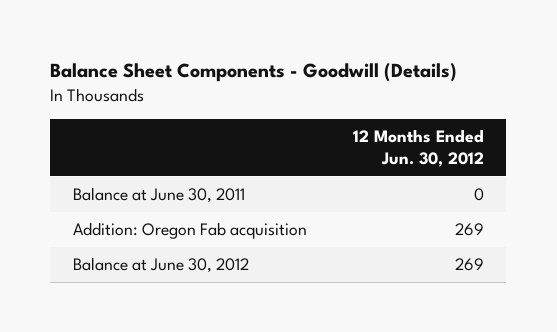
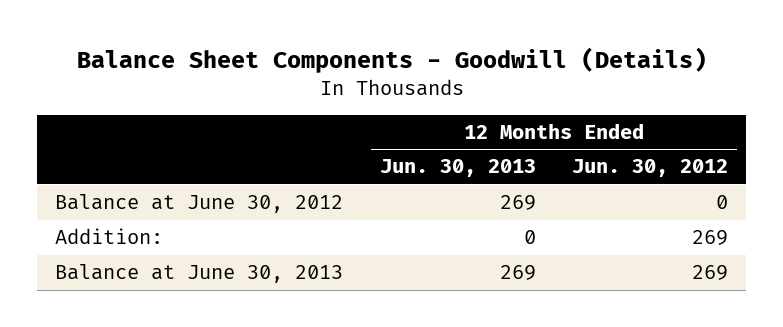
none -> [379,159,536,178] Jun. 30, 2013
[72,187,245,204] Balance at June 30, 2011 -> [55,194,344,214] Balance at June 30, 2012
[72,222,307,240] Addition: Oregon Fab acquisition -> [55,228,164,245] Addition:
[72,257,249,274] Balance at June 30, 2012 -> [55,264,344,284] Balance at June 30, 2013

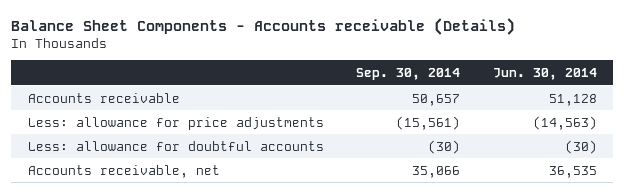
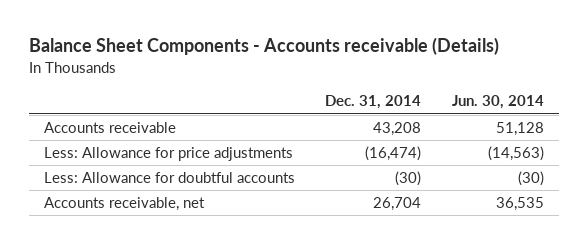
[356,67,461,80] Sep. 30, 2014 -> none
none -> [325,95,422,110] Dec. 31, 2014
[27,116,324,130] Less: allowance for price adjustments -> [43,147,293,162] Less: Allowance for price adjustments
[27,140,324,151] Less: allowance for doubtful accounts -> [43,172,295,184] Less: Allowance for doubtful accounts

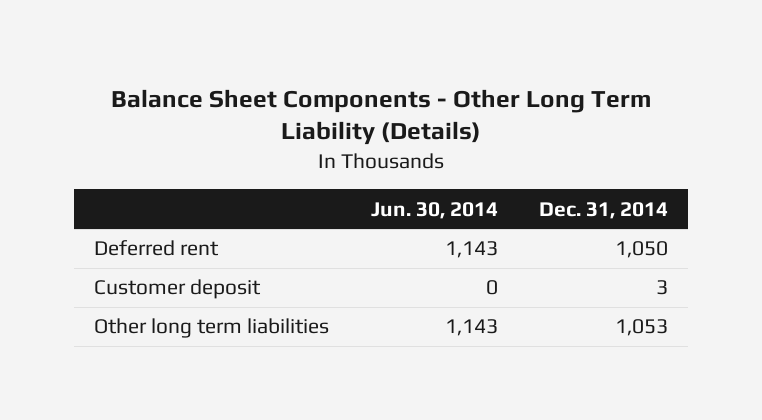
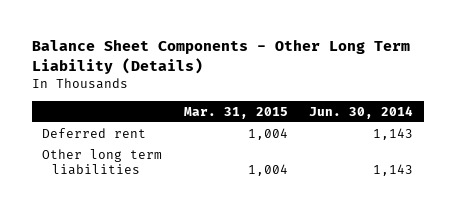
[538,201,668,219] Dec. 31, 2014 -> none
none -> [183,106,288,119] Mar. 31, 2015
[94,279,262,300] Customer deposit -> none

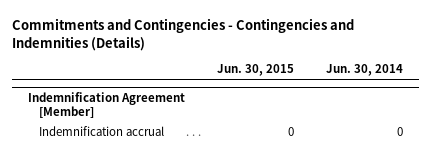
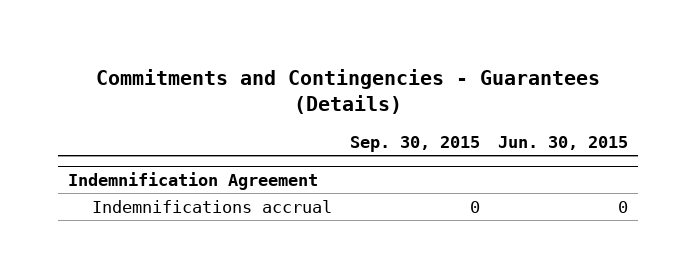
[12,17,355,51] Commitments and Contingencies - Contingencies and Indemnities (Details) -> [96,68,601,115] Commitments and Contingencies - Guarantees (Details)
[326,64,404,77] Jun. 30, 2014 -> none
none -> [350,135,481,152] Sep. 30, 2015
[28,91,186,119] Indemnification Agreement [Member] -> [67,172,318,191] Indemnification Agreement
[39,126,165,137] Indemnification accrual -> [91,199,332,213] Indemnifications accrual

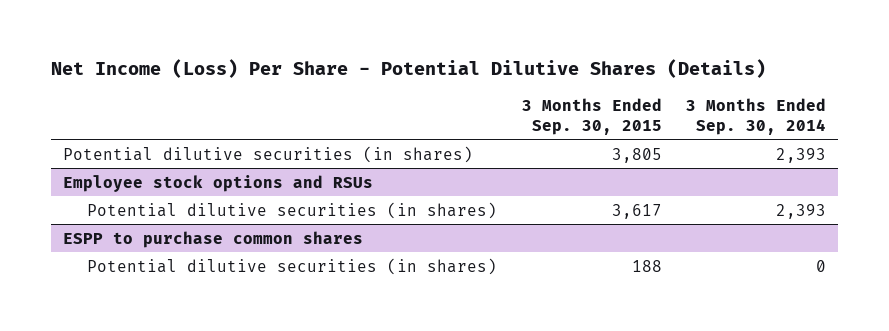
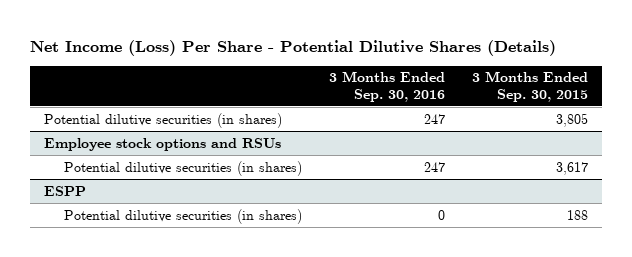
[686,97,827,135] 3 Months Ended Sep. 30, 2014 -> none
none -> [329,71,446,102] 3 Months Ended Sep. 30, 2016
[63,230,364,248] ESPP to purchase common shares -> [43,185,86,196] ESPP

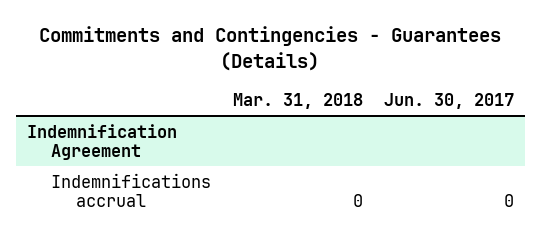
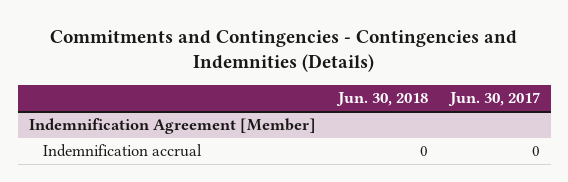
[39,25,502,71] Commitments and Contingencies - Guarantees (Details) -> [50,30,518,73] Commitments and Contingencies - Contingencies and Indemnities (Details)
[232,92,363,109] Mar. 31, 2018 -> none
none -> [335,92,428,107] Jun. 30, 2018
[26,123,177,160] Indemnification Agreement -> [28,118,316,135] Indemnification Agreement [Member]
[51,172,212,207] Indemnifications accrual -> [43,144,203,158] Indemnification accrual

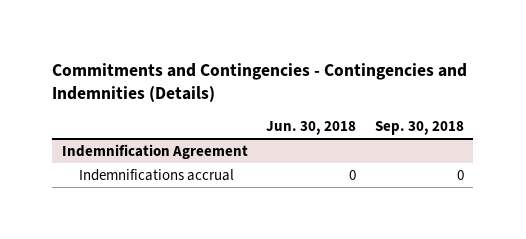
[447,92,540,107] Jun. 30, 2017 -> none
none -> [375,121,465,136] Sep. 30, 2018
[28,118,316,135] Indemnification Agreement [Member] -> [61,144,248,160] Indemnification Agreement
[43,144,203,158] Indemnification accrual -> [79,169,235,182] Indemnifications accrual

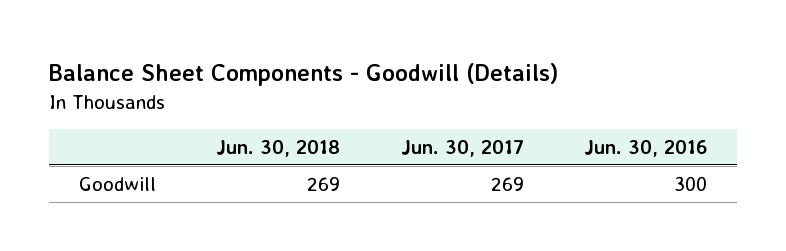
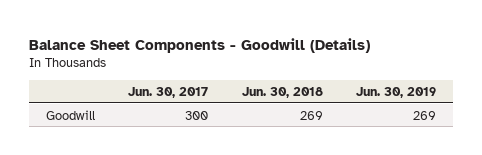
[583,139,707,157] Jun. 30, 2016 -> none
none -> [355,86,436,98] Jun. 30, 2019
[490,176,524,191] 269 -> [185,110,209,120] 300

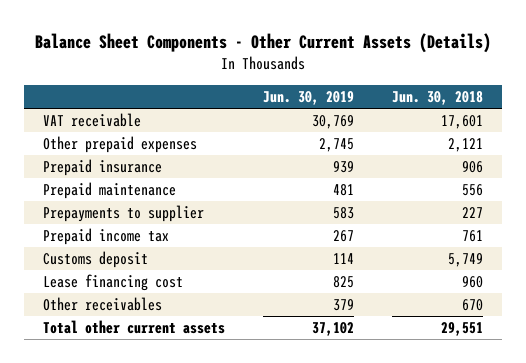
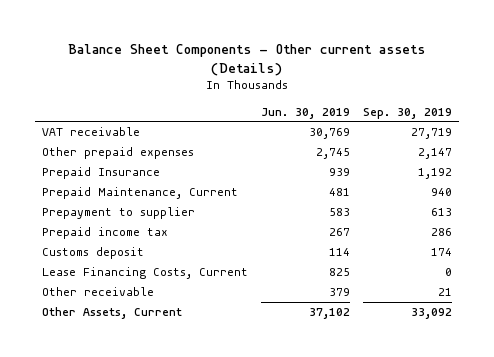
[35,33,492,54] Balance Sheet Components - Other Current Assets (Details) -> [67,43,425,76] Balance Sheet Components - Other current assets (Details)
[392,91,484,106] Jun. 30, 2018 -> none
none -> [363,107,453,119] Sep. 30, 2019
[42,159,162,177] Prepaid insurance -> [41,167,160,180] Prepaid Insurance
[42,182,176,200] Prepaid maintenance -> [41,187,238,200] Prepaid Maintenance, Current
[42,205,204,223] Prepayments to supplier -> [41,207,195,220] Prepayment to supplier
[42,274,183,292] Lease financing cost -> [41,267,248,280] Lease Financing Costs, Current
[42,297,162,312] Other receivables -> [41,287,154,297] Other receivable
[42,320,225,335] Total other current assets -> [41,307,182,320] Other Assets, Current

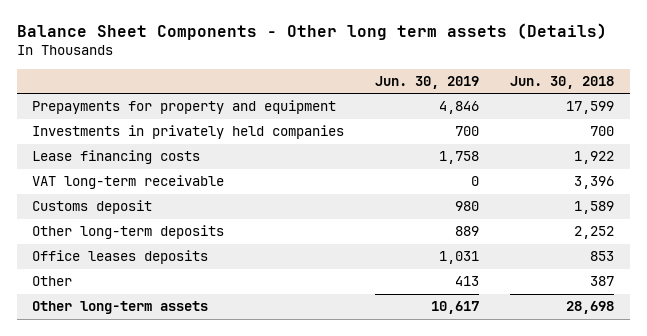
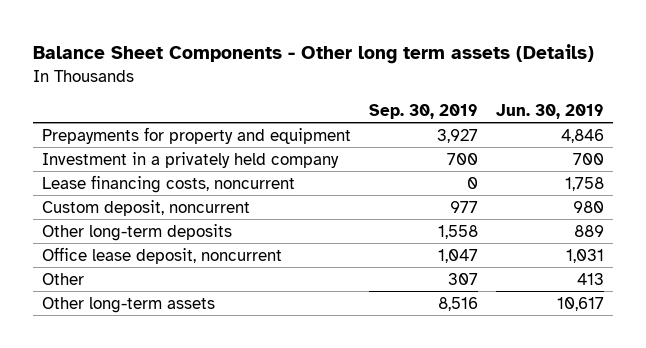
[510,75,615,89] Jun. 30, 2018 -> none
none -> [369,103,479,119] Sep. 30, 2019
[32,175,225,190] VAT long-term receivable -> none
[32,125,345,140] Investments in privately held companies -> [42,151,340,168] Investment in a privately held company
[32,150,201,165] Lease financing costs -> [42,174,296,193] Lease financing costs, noncurrent
[32,200,153,215] Customs deposit -> [42,199,251,216] Custom deposit, noncurrent
[32,250,209,265] Office leases deposits -> [42,246,283,264] Office lease deposit, noncurrent

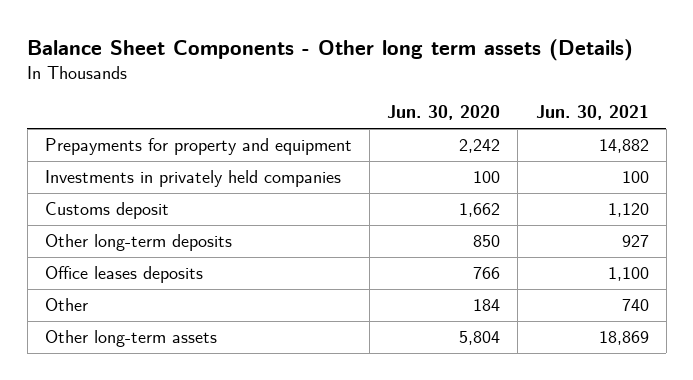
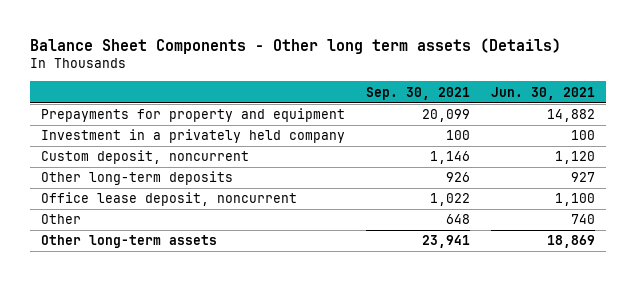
[387,105,501,121] Jun. 30, 2020 -> none
none -> [366,86,471,100] Sep. 30, 2021
[44,170,341,188] Investments in privately held companies -> [40,129,345,144] Investment in a privately held company
[44,202,169,220] Customs deposit -> [40,150,249,165] Custom deposit, noncurrent
[44,266,203,284] Office leases deposits -> [40,192,297,207] Office lease deposit, noncurrent

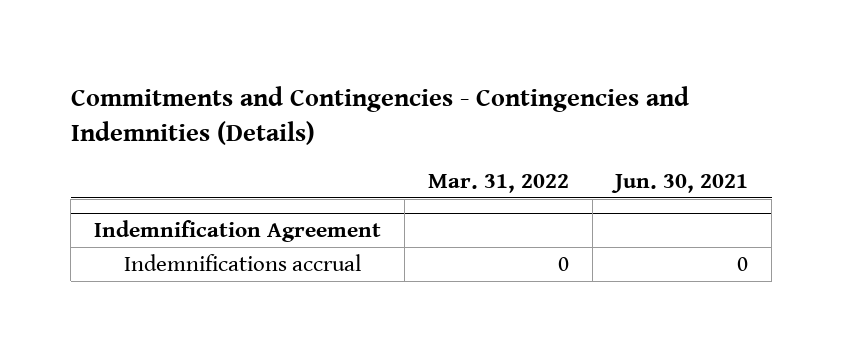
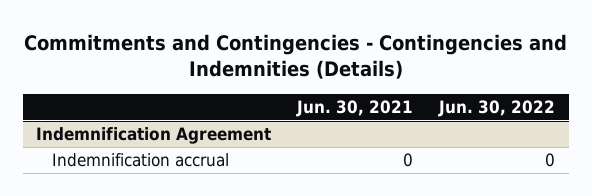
[427,173,569,193] Mar. 31, 2022 -> none
none -> [438,99,556,117] Jun. 30, 2022
[124,253,362,271] Indemnifications accrual -> [52,153,230,168] Indemnification accrual

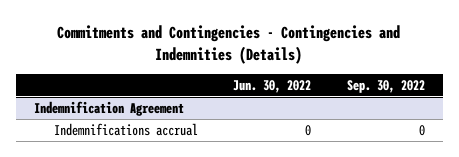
[296,99,414,117] Jun. 30, 2021 -> none
none -> [346,79,425,93] Sep. 30, 2022
[52,153,230,168] Indemnification accrual -> [53,123,198,137] Indemnifications accrual

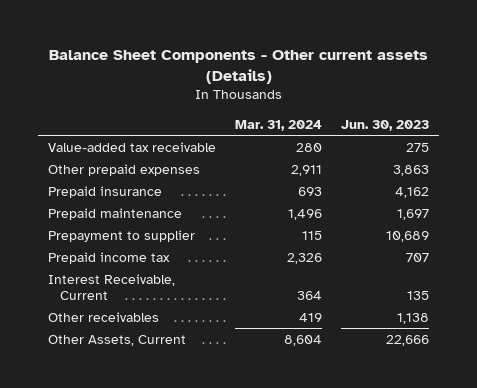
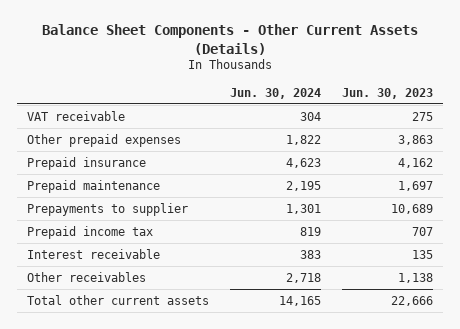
[48,49,428,84] Balance Sheet Components - Other current assets (Details) -> [42,24,419,55] Balance Sheet Components - Other Current Assets (Details)
[235,119,323,131] Mar. 31, 2024 -> none
none -> [230,87,322,99] Jun. 30, 2024
[47,141,216,152] Value-added tax receivable -> [27,110,126,121] VAT receivable
[47,229,195,242] Prepayment to supplier -> [27,202,189,216] Prepayments to supplier
[47,273,175,300] Interest Receivable, Current -> [27,248,161,259] Interest receivable
[47,334,186,346] Other Assets, Current -> [27,294,210,305] Total other current assets

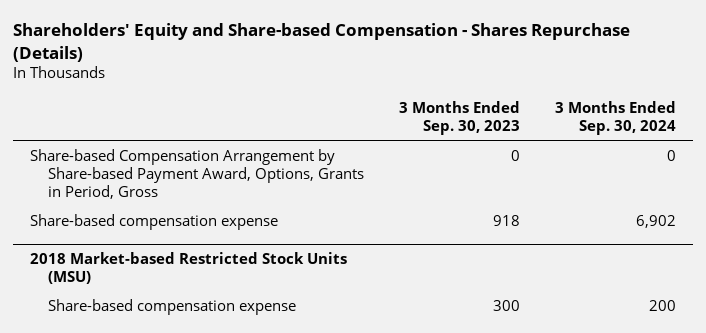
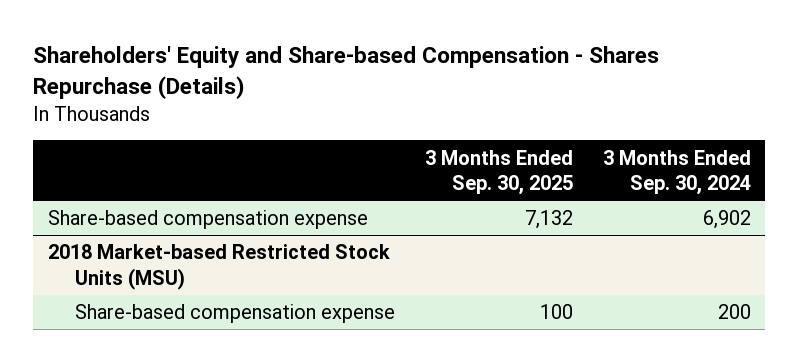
[398,100,520,136] 3 Months Ended Sep. 30, 2023 -> none
none -> [424,149,573,196] 3 Months Ended Sep. 30, 2025
[30,148,364,200] Share-based Compensation Arrangement by Share-based Payment Award, Options, Grants in Period, Gross -> none

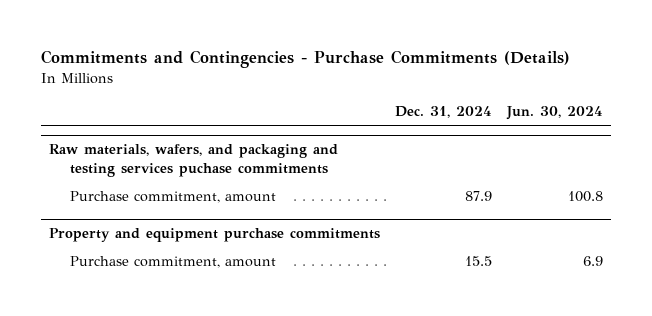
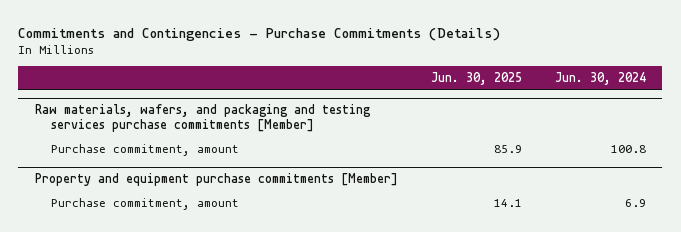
[394,106,492,119] Dec. 31, 2024 -> none
none -> [430,72,522,86] Jun. 30, 2025
[48,144,338,177] Raw materials, wafers, and packaging and testing services puchase commitments -> [34,104,371,133] Raw materials, wafers, and packaging and testing services purchase commitments [Member]
[48,228,380,243] Property and equipment purchase commitments -> [34,173,398,187] Property and equipment purchase commitments [Member]

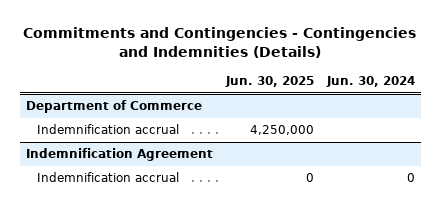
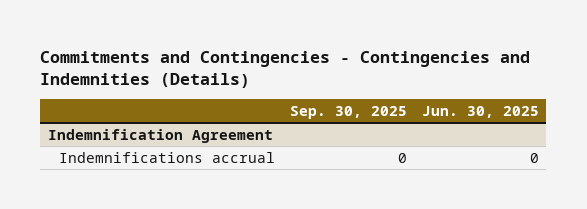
[325,75,415,87] Jun. 30, 2024 -> none
none -> [290,105,408,119] Sep. 30, 2025
[25,100,202,114] Department of Commerce -> none
[36,124,179,135] Indemnification accrual -> none
[36,172,179,183] Indemnification accrual -> [59,151,276,163] Indemnifications accrual

